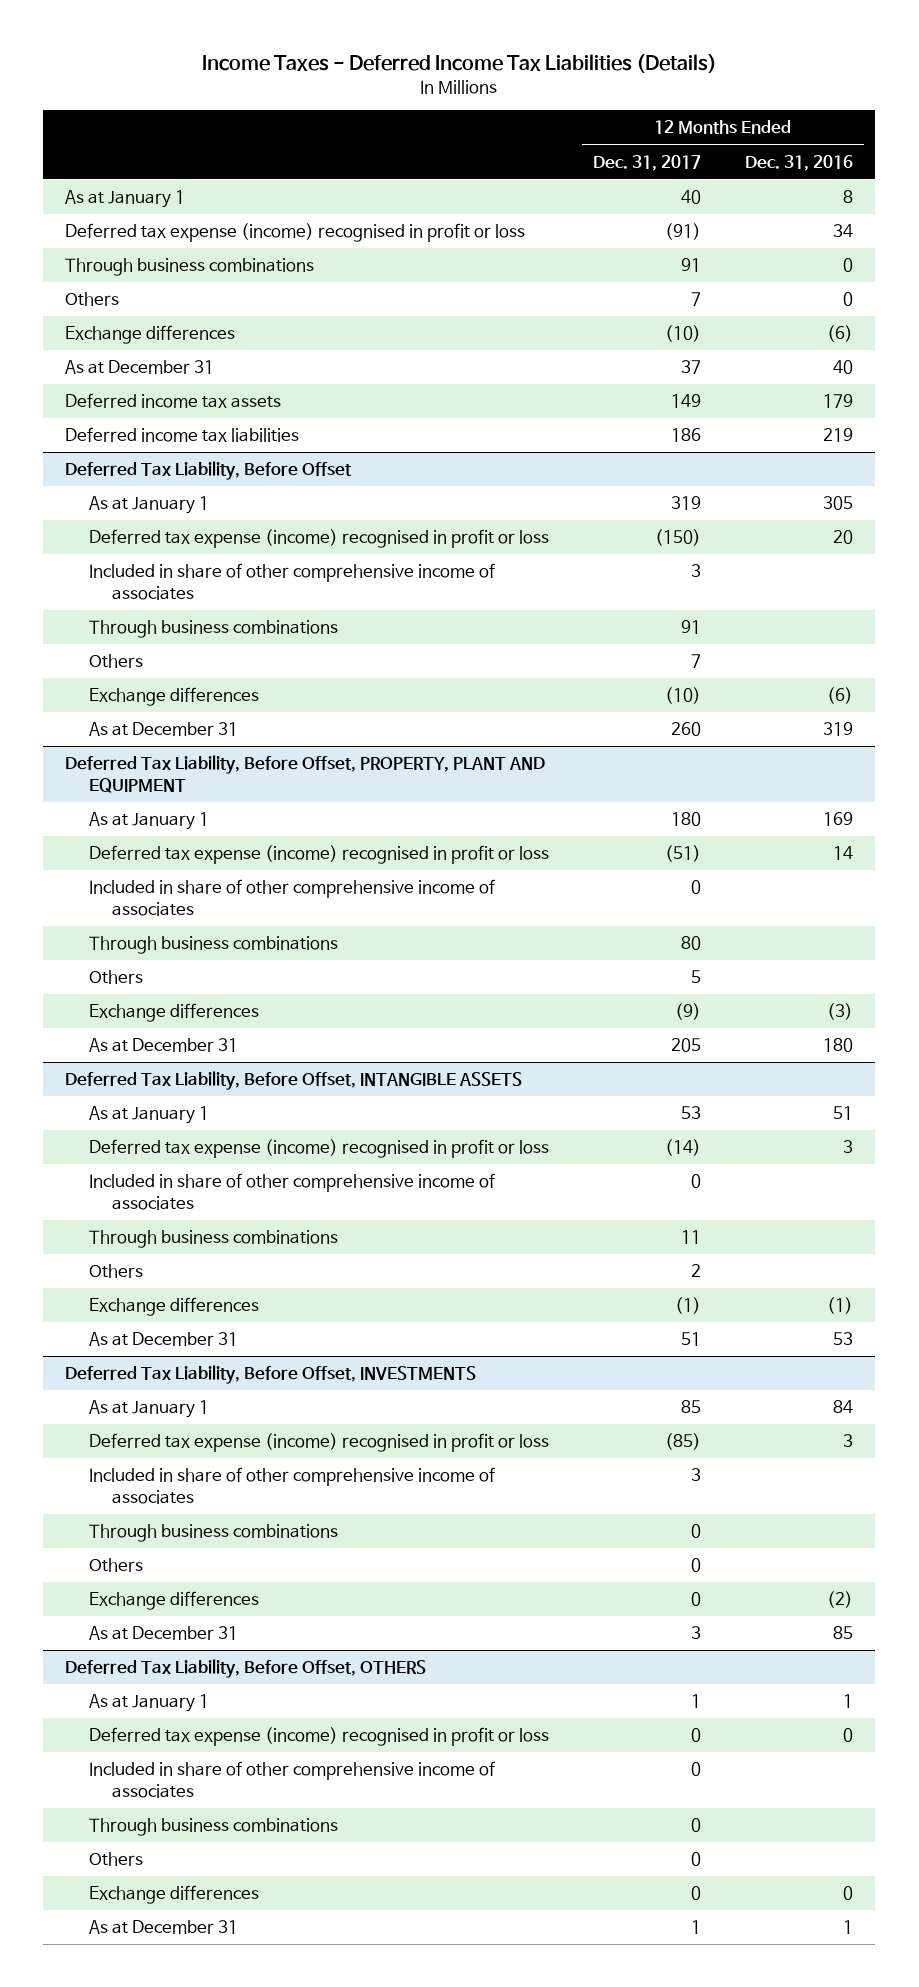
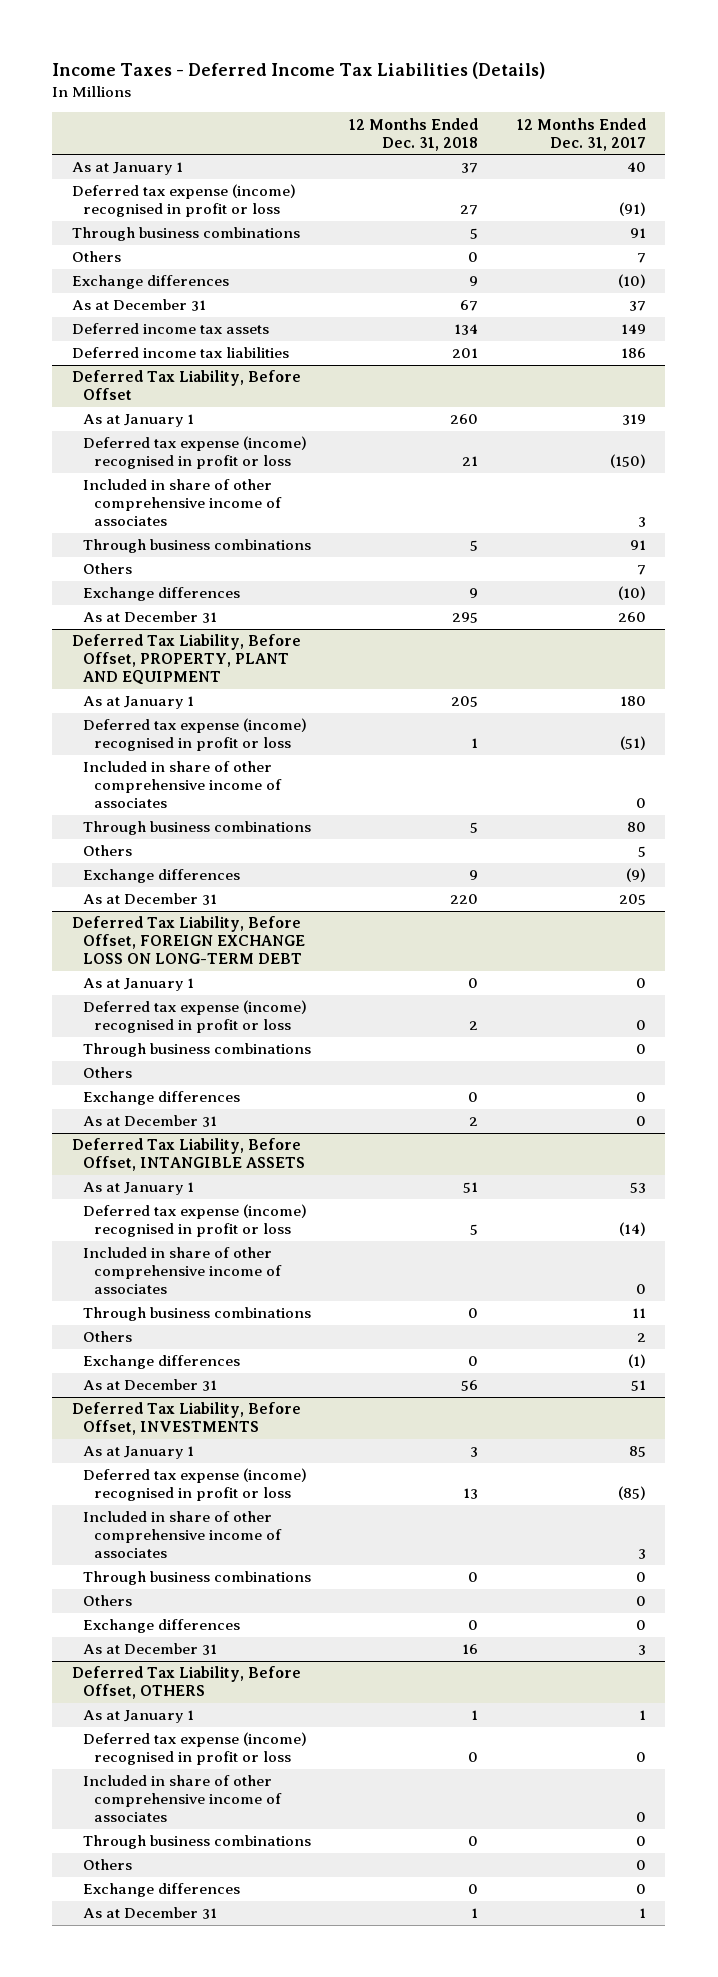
[745,154,854,171] Dec. 31, 2016 -> none
none -> [349,117,479,151] 12 Months Ended Dec. 31, 2018
none -> [71,916,305,965] Deferred Tax Liability, Before Offset, FOREIGN EXCHANGE LOSS ON LONG-TERM DEBT
none -> [82,978,194,992] As at January 1
none -> [82,1000,307,1034] Deferred tax expense (income) recognised in profit or loss
none -> [82,1043,311,1058] Through business combinations
none -> [82,1067,132,1079] Others
none -> [82,1091,240,1106] Exchange differences
none -> [82,1115,217,1128] As at December 31

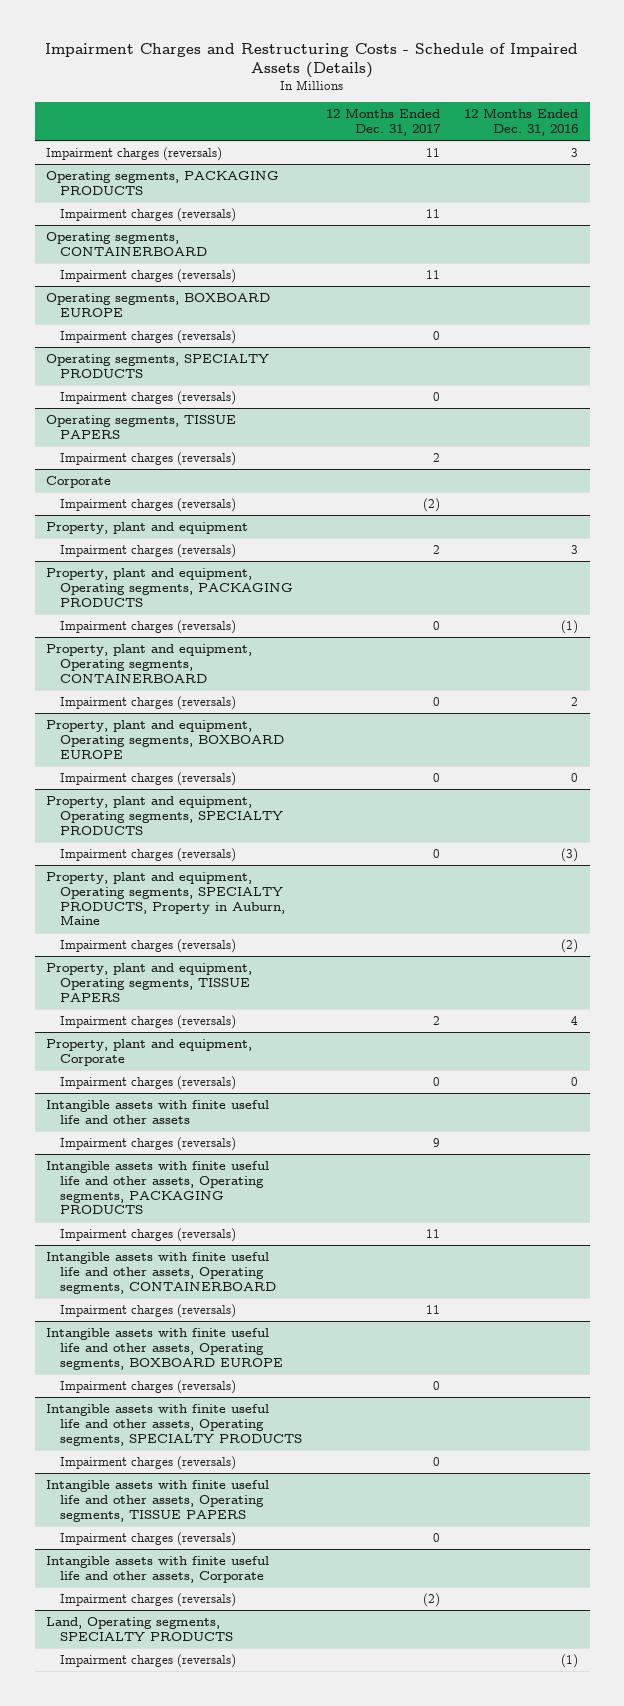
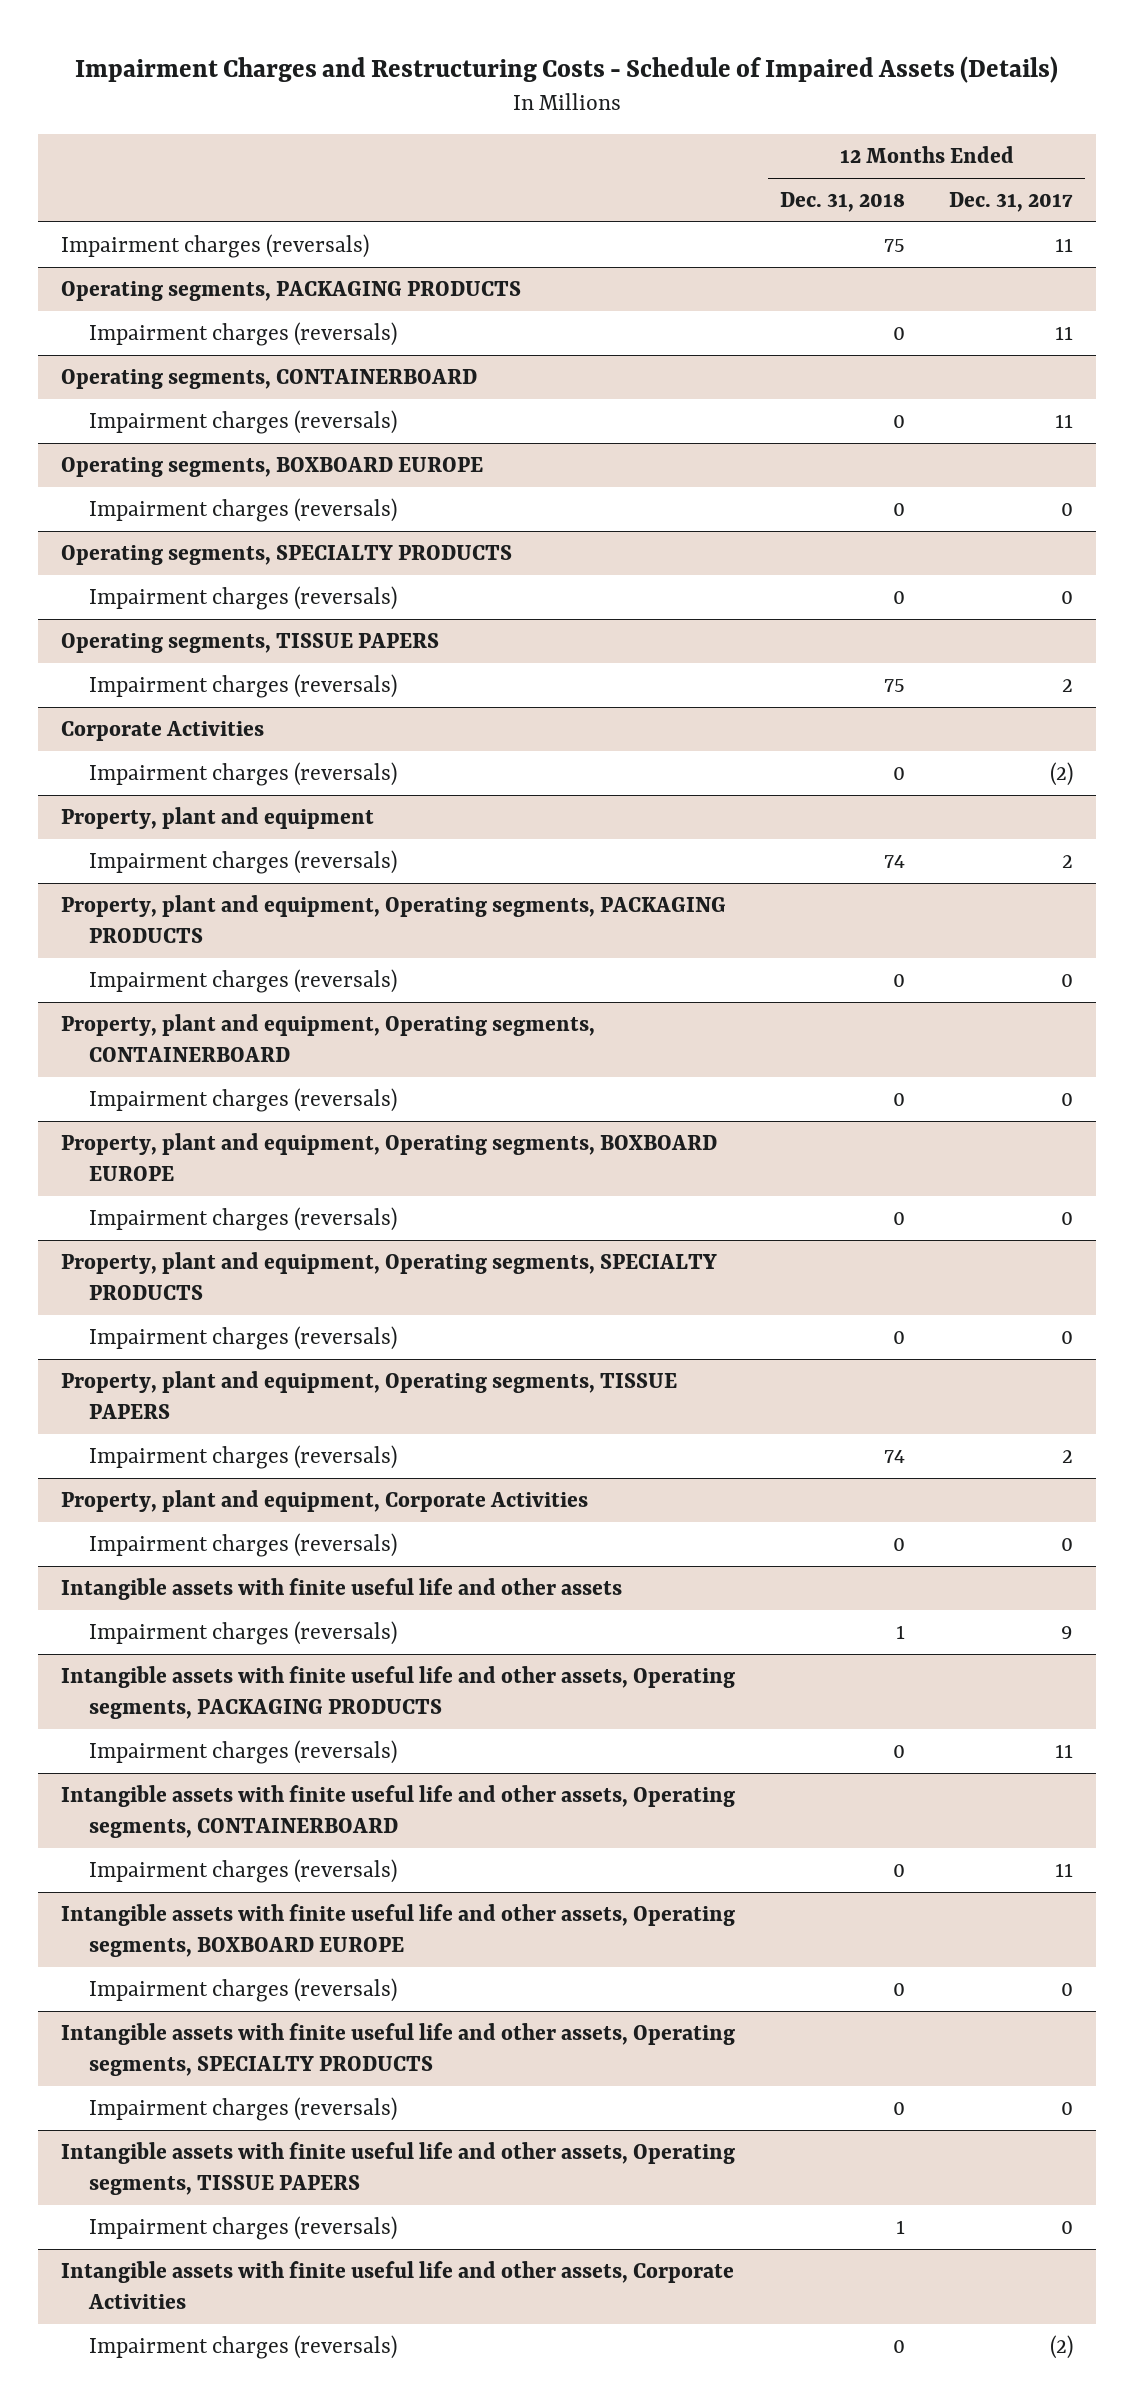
[463,108,578,136] 12 Months Ended Dec. 31, 2016 -> none
none -> [779,191,905,212] Dec. 31, 2018
[46,475,112,488] Corporate -> [60,720,264,741] Corporate Activities
[46,871,285,926] Property, plant and equipment, Operating segments, SPECIALTY PRODUCTS, Property in Auburn, Maine -> none
[59,938,236,953] Impairment charges (reversals) -> none
[46,1038,253,1066] Property, plant and equipment, Corporate -> [60,1489,588,1512] Property, plant and equipment, Corporate Activities
[46,1555,270,1583] Intangible assets with finite useful life and other assets, Corporate -> [60,2260,734,2309] Intangible assets with finite useful life and other assets, Corporate Activities
[46,1616,233,1641] Land, Operating segments, SPECIALTY PRODUCTS -> none
[59,1653,236,1668] Impairment charges (reversals) -> none

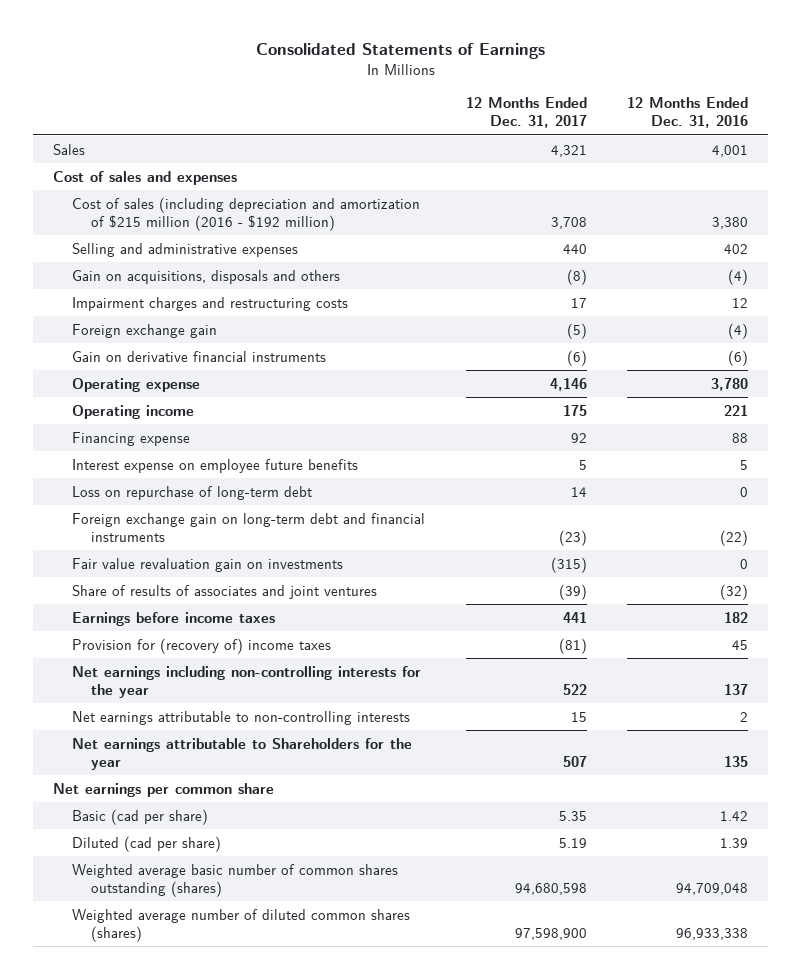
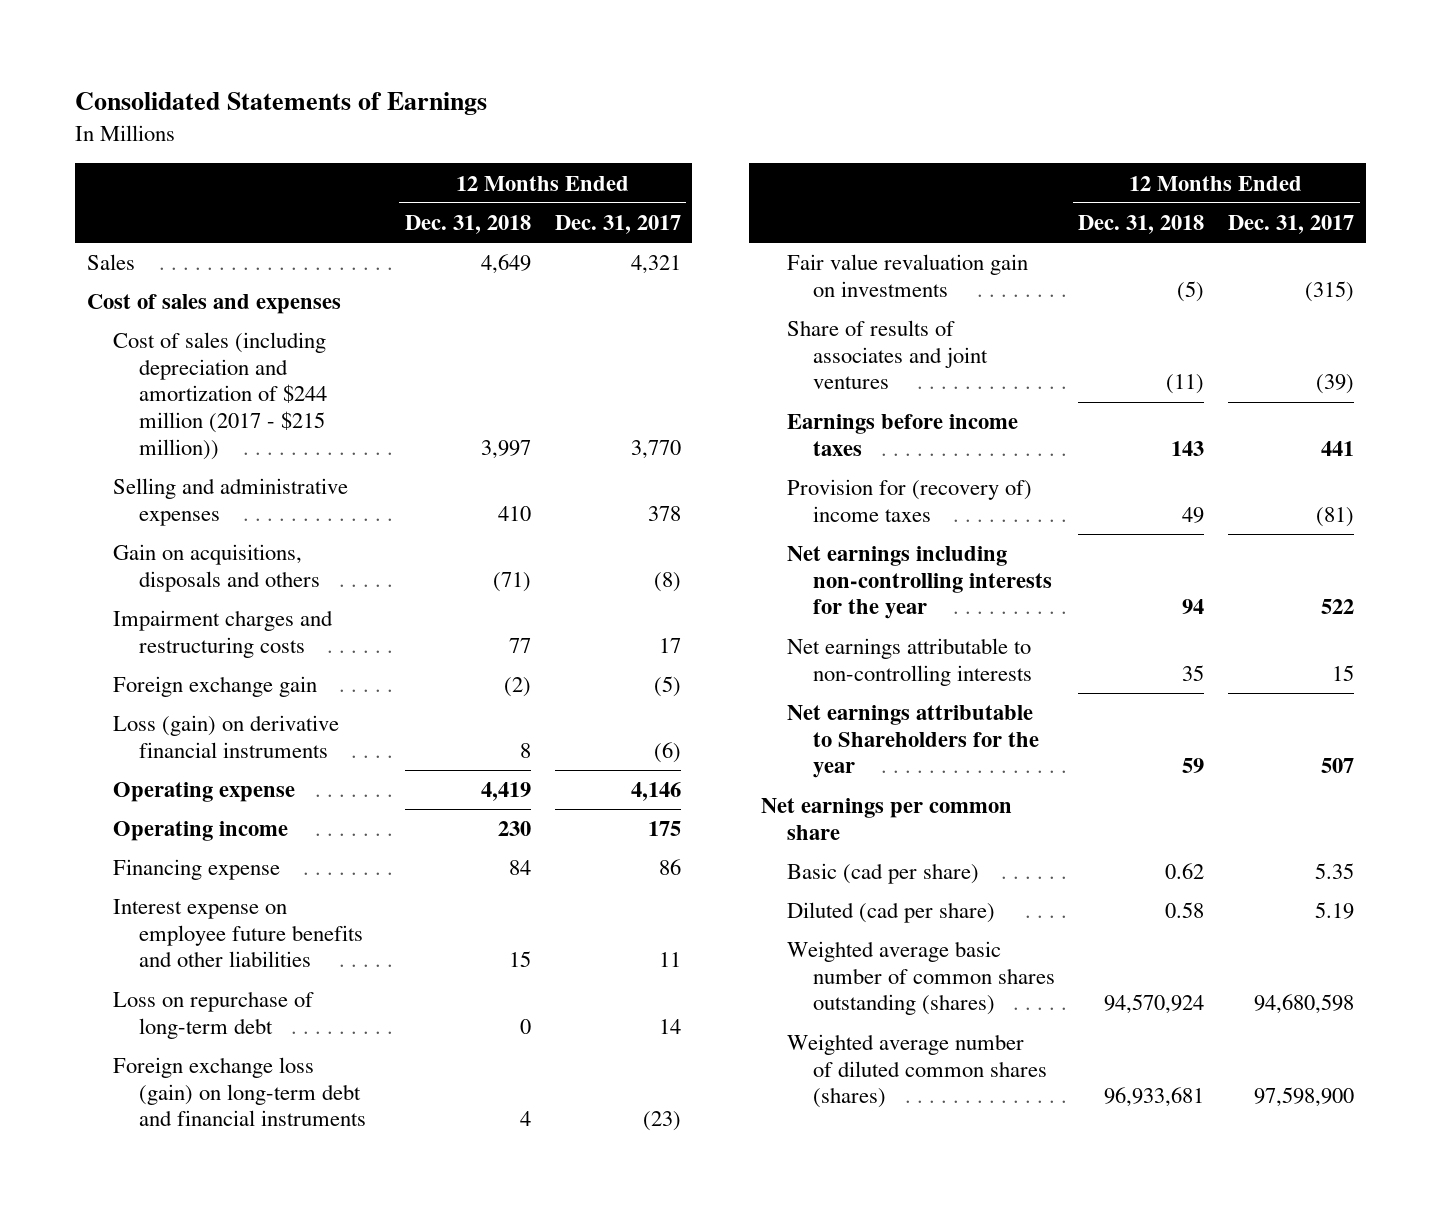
[627,96,749,129] 12 Months Ended Dec. 31, 2016 -> none
none -> [404,214,531,234] Dec. 31, 2018
[72,196,421,231] Cost of sales (including depreciation and amortization of $215 million (2016 - $192 million) -> [113,332,328,460] Cost of sales (including depreciation and amortization of $244 million (2017 - $215 million))
[550,216,587,229] 3,708 -> [630,439,681,459] 3,770
[562,243,587,254] 440 -> [647,505,681,521] 378
[72,350,327,362] Gain on derivative financial instruments -> [113,715,340,758] Loss (gain) on derivative financial instruments
[570,432,587,443] 92 -> [658,859,681,876] 86
[72,458,359,473] Interest expense on employee future benefits -> [113,899,364,968] Interest expense on employee future benefits and other liabilities
[578,459,587,470] 5 -> [658,952,681,968] 11
[72,512,426,542] Foreign exchange gain on long-term debt and financial instruments -> [113,1057,367,1127] Foreign exchange loss (gain) on long-term debt and financial instruments

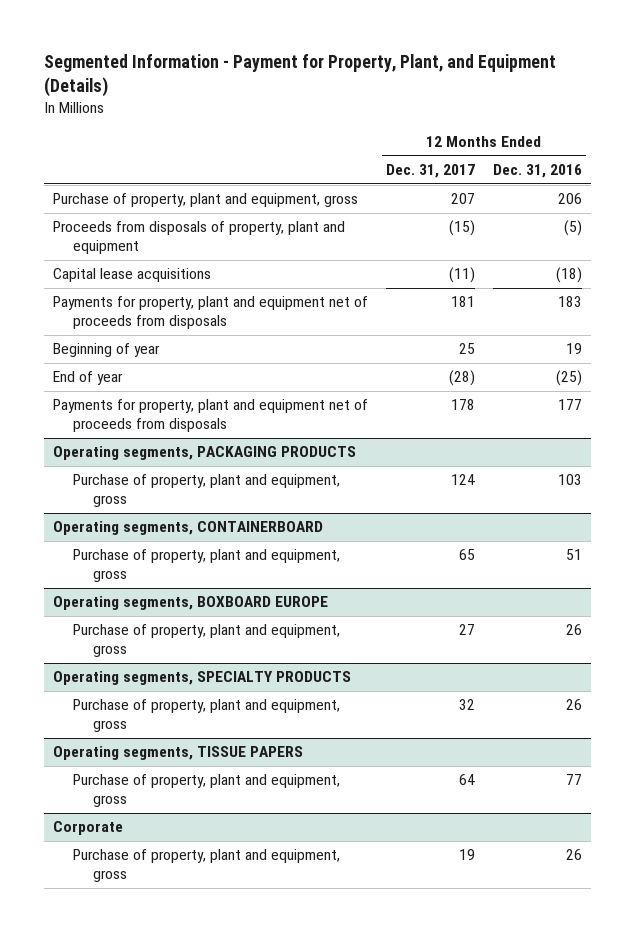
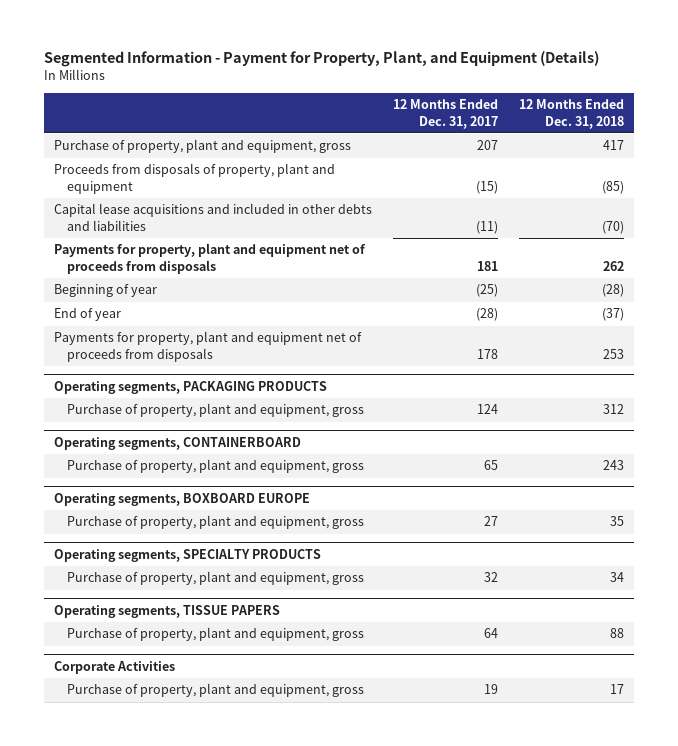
[492,164,582,179] Dec. 31, 2016 -> none
none -> [518,99,624,129] 12 Months Ended Dec. 31, 2018
[53,268,212,283] Capital lease acquisitions -> [53,203,372,231] Capital lease acquisitions and included in other debts and liabilities
[459,343,476,355] 25 -> [475,284,498,298] (25)
[53,821,124,836] Corporate -> [53,660,175,674] Corporate Activities

